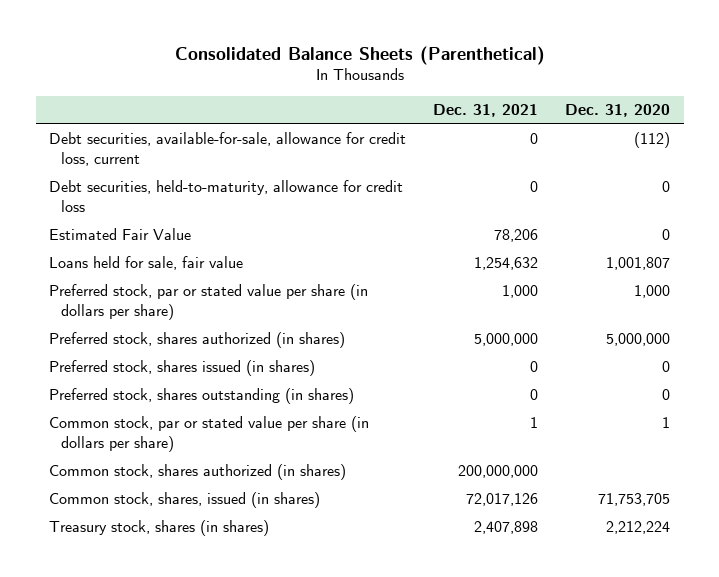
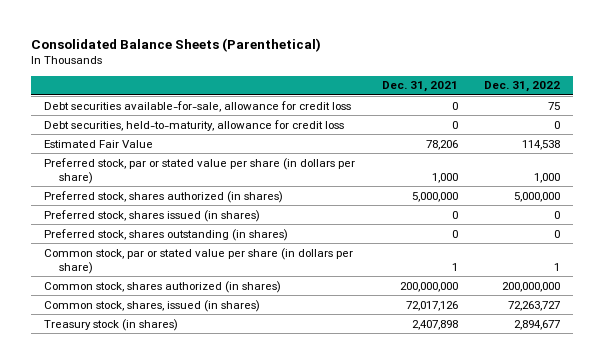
[565,104,671,118] Dec. 31, 2020 -> none
none -> [484,81,561,93] Dec. 31, 2022
[49,132,407,166] Debt securities, available-for-sale, allowance for credit loss, current -> [43,100,351,112] Debt securities available-for-sale, allowance for credit loss
[49,256,244,271] Loans held for sale, fair value -> none
[49,520,270,537] Treasury stock, shares (in shares) -> [43,318,178,331] Treasury stock (in shares)

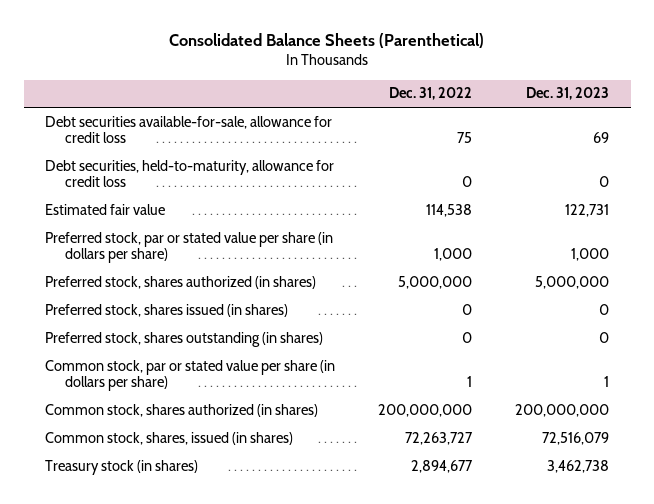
[381,81,458,93] Dec. 31, 2021 -> none
none -> [526,87,610,101] Dec. 31, 2023
[43,139,153,148] Estimated Fair Value -> [45,203,166,215] Estimated fair value

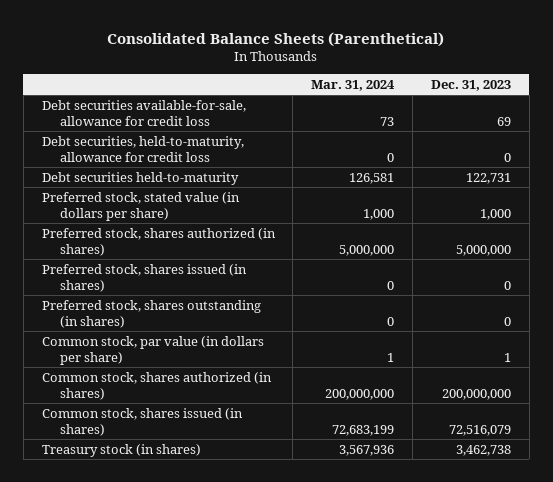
[389,87,473,101] Dec. 31, 2022 -> none
none -> [311,79,396,91] Mar. 31, 2024
[45,203,166,215] Estimated fair value -> [41,171,239,185] Debt securities held-to-maturity
[45,231,334,264] Preferred stock, par or stated value per share (in dollars per share) -> [41,191,240,221] Preferred stock, stated value (in dollars per share)
[45,359,336,392] Common stock, par or stated value per share (in dollars per share) -> [41,335,264,365] Common stock, par value (in dollars per share)
[45,431,294,445] Common stock, shares, issued (in shares) -> [41,407,243,436] Common stock, shares issued (in shares)

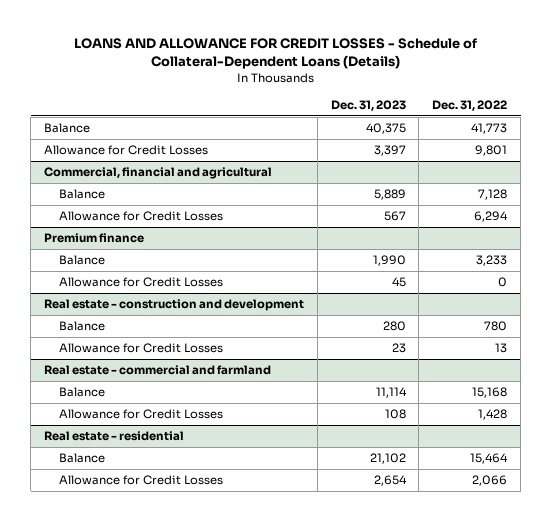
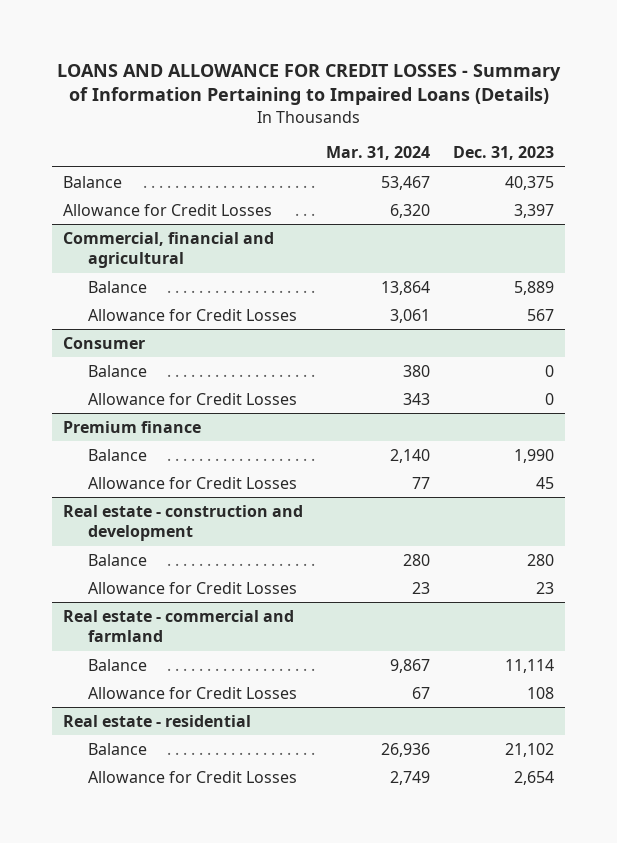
[73,38,477,70] LOANS AND ALLOWANCE FOR CREDIT LOSSES - Schedule of Collateral-Dependent Loans (Details) -> [56,63,561,106] LOANS AND ALLOWANCE FOR CREDIT LOSSES - Summary of Information Pertaining to Impaired Loans (Details)
[432,99,508,111] Dec. 31, 2022 -> none
none -> [326,146,431,161] Mar. 31, 2024
none -> [63,336,146,349] Consumer
none -> [88,364,148,377] Balance
none -> [88,392,298,405] Allowance for Credit Losses

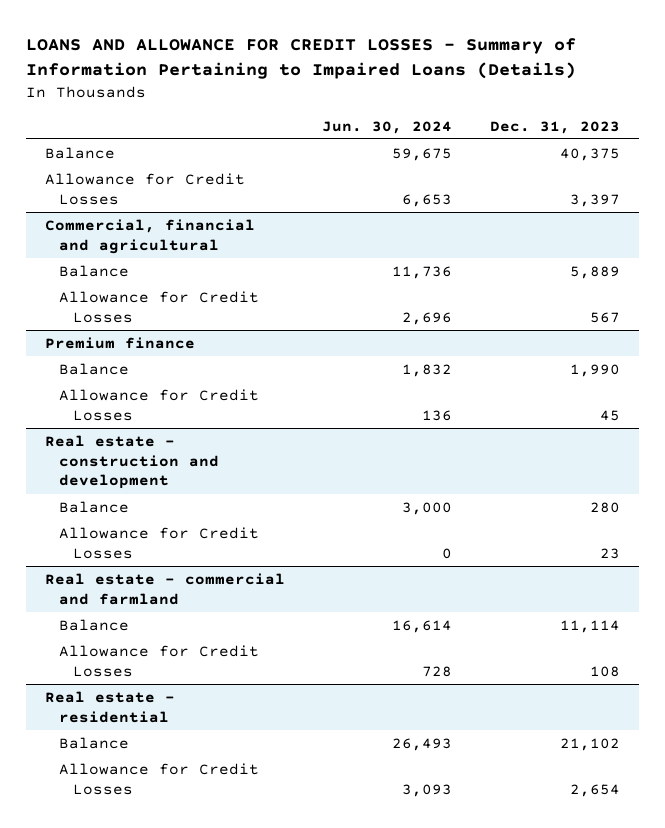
[326,146,431,161] Mar. 31, 2024 -> none
none -> [322,120,453,134] Jun. 30, 2024
[63,336,146,349] Consumer -> none
[88,364,148,377] Balance -> none
[88,392,298,405] Allowance for Credit Losses -> none

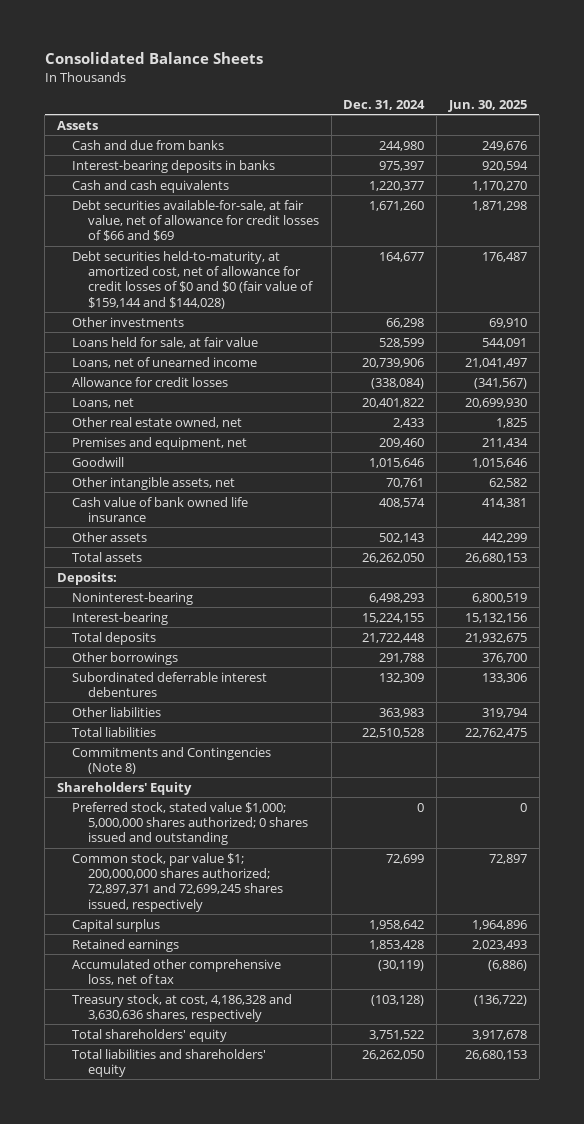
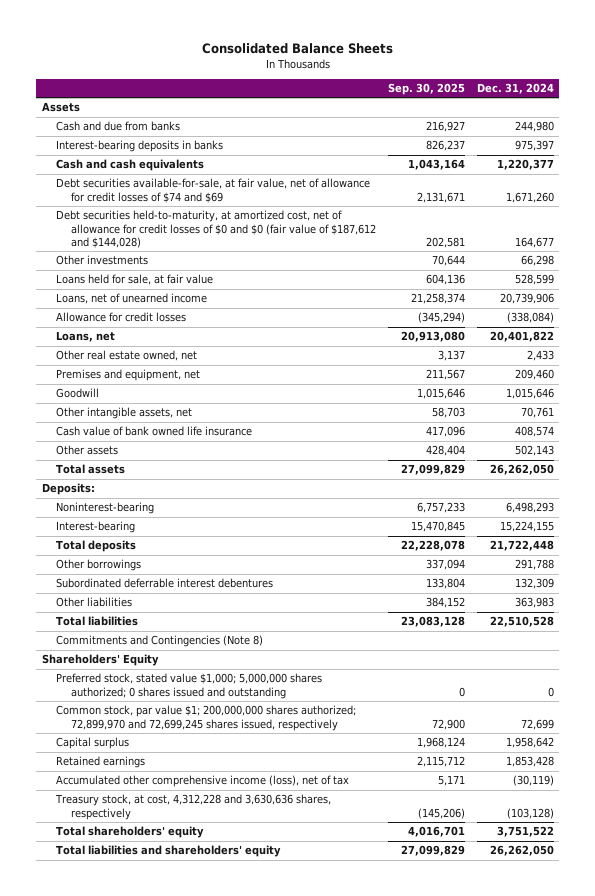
[447,99,527,112] Jun. 30, 2025 -> none
none -> [387,83,465,96] Sep. 30, 2025
[72,199,319,242] Debt securities available-for-sale, at fair value, net of allowance for credit losses of $66 and $69 -> [56,178,371,203] Debt securities available-for-sale, at fair value, net of allowance for credit losses of $74 and $69
[72,250,313,309] Debt securities held-to-maturity, at amortized cost, net of allowance for credit losses of $0 and $0 (fair value of $159,144 and $144,028) -> [56,210,376,249] Debt securities held-to-maturity, at amortized cost, net of allowance for credit losses of $0 and $0 (fair value of $187,612 and $144,028)
[72,852,283,912] Common stock, par value $1; 200,000,000 shares authorized; 72,897,371 and 72,699,245 shares issued, respectively -> [56,705,357,731] Common stock, par value $1; 200,000,000 shares authorized; 72,899,970 and 72,699,245 shares issued, respectively
[72,958,282,985] Accumulated other comprehensive loss, net of tax -> [56,775,350,788] Accumulated other comprehensive income (loss), net of tax
[72,993,293,1022] Treasury stock, at cost, 4,186,328 and 3,630,636 shares, respectively -> [55,794,332,820] Treasury stock, at cost, 4,312,228 and 3,630,636 shares, respectively

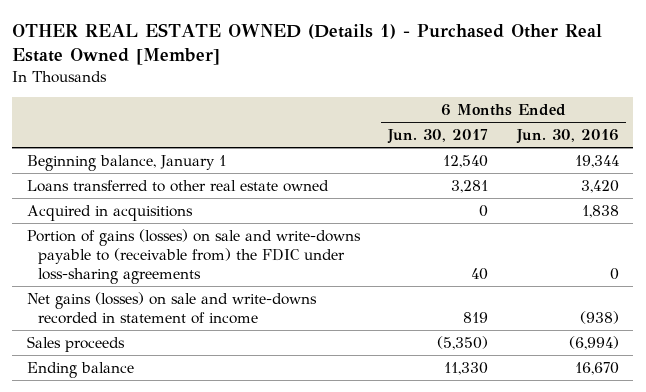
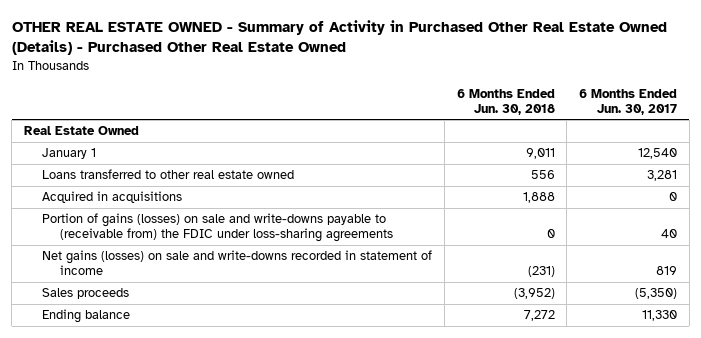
[12,22,603,65] OTHER REAL ESTATE OWNED (Details 1) - Purchased Other Real Estate Owned [Member] -> [11,19,667,56] OTHER REAL ESTATE OWNED - Summary of Activity in Purchased Other Real Estate Owned (Details) - Purchased Other Real Estate Owned
[515,129,619,145] Jun. 30, 2016 -> none
none -> [456,88,555,116] 6 Months Ended Jun. 30, 2018
none -> [23,126,139,136] Real Estate Owned
[26,154,226,171] Beginning balance, January 1 -> [42,148,97,160] January 1

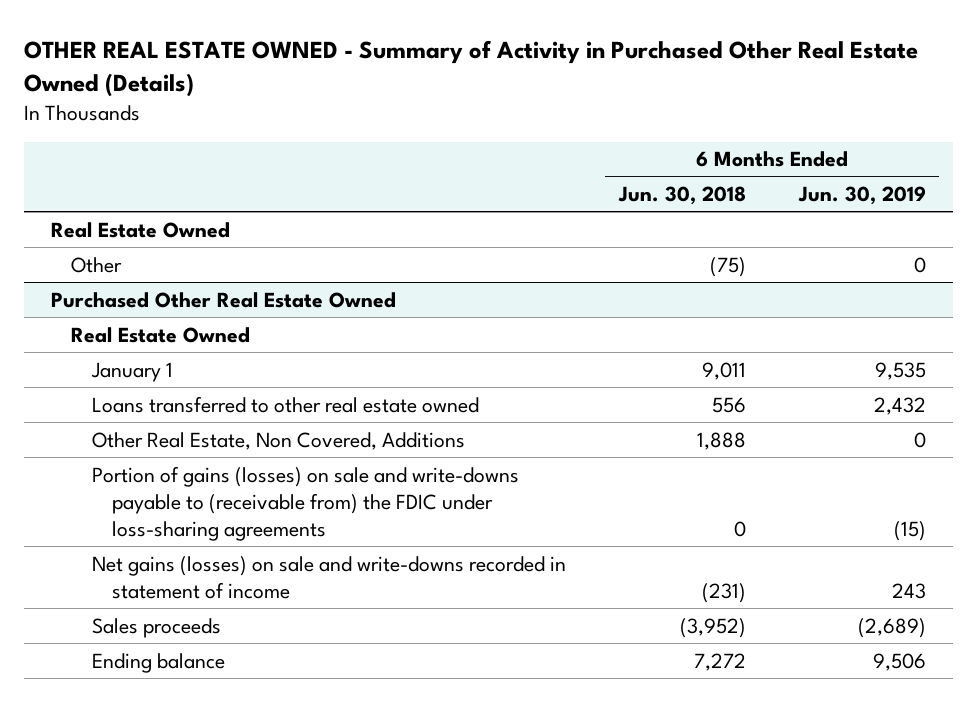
[11,19,667,56] OTHER REAL ESTATE OWNED - Summary of Activity in Purchased Other Real Estate Owned (Details) - Purchased Other Real Estate Owned -> [24,39,919,97] OTHER REAL ESTATE OWNED - Summary of Activity in Purchased Other Real Estate Owned (Details)
[578,88,677,116] 6 Months Ended Jun. 30, 2017 -> none
none -> [797,186,926,206] Jun. 30, 2019
none -> [71,256,123,273] Other
none -> [50,291,396,308] Purchased Other Real Estate Owned
none -> [71,326,251,343] Real Estate Owned
[42,191,183,204] Acquired in acquisitions -> [91,431,465,450] Other Real Estate, Non Covered, Additions

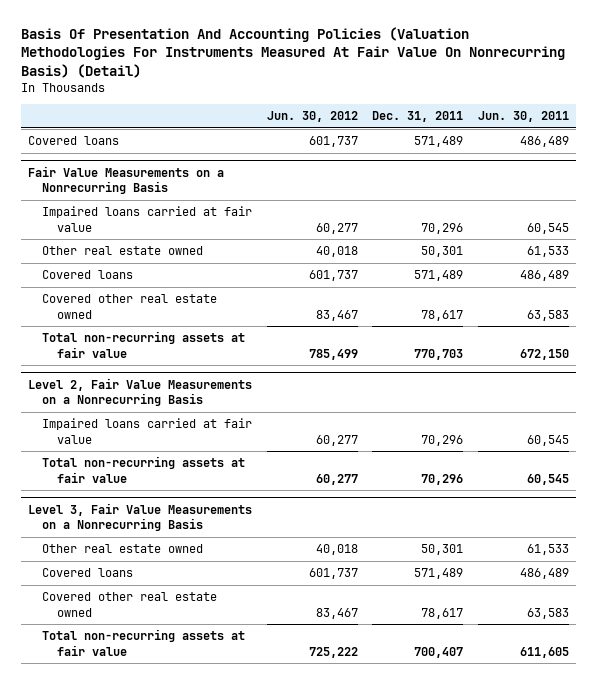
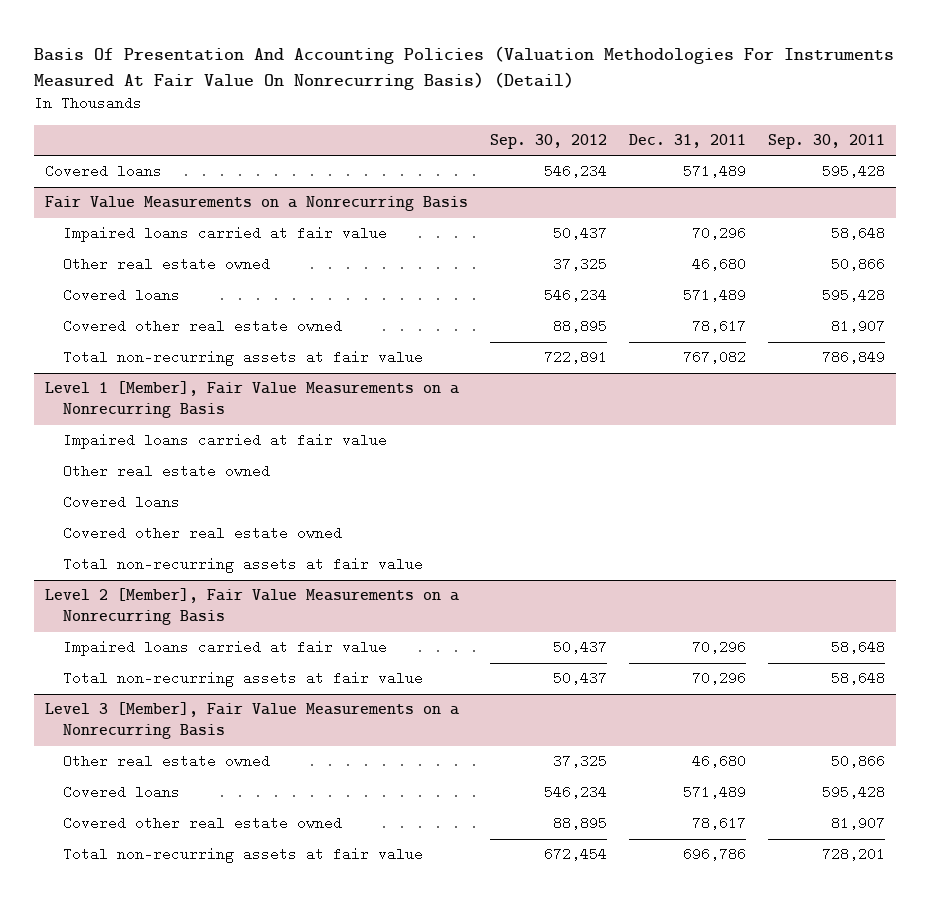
[266,111,358,123] Jun. 30, 2012 -> none
[477,111,569,123] Jun. 30, 2011 -> none
none -> [489,134,607,150] Sep. 30, 2012
none -> [768,134,886,150] Sep. 30, 2011
[421,246,464,258] 50,301 -> [692,257,747,272] 46,680
[414,348,464,360] 770,703 -> [683,350,747,365] 767,082
none -> [44,381,459,419] Level 1 [Member], Fair Value Measurements on a Nonrecurring Basis
none -> [62,433,387,450] Impaired loans carried at fair value
none -> [62,464,270,479] Other real estate owned
none -> [62,495,180,510] Covered loans
none -> [62,526,342,541] Covered other real estate owned
none -> [62,557,423,574] Total non-recurring assets at fair value
[27,377,252,407] Level 2, Fair Value Measurements on a Nonrecurring Basis -> [44,588,459,626] Level 2 [Member], Fair Value Measurements on a Nonrecurring Basis
[27,502,252,532] Level 3, Fair Value Measurements on a Nonrecurring Basis -> [44,702,459,740] Level 3 [Member], Fair Value Measurements on a Nonrecurring Basis
[421,544,464,556] 50,301 -> [692,754,747,769] 46,680
[414,646,464,658] 700,407 -> [683,847,747,862] 696,786

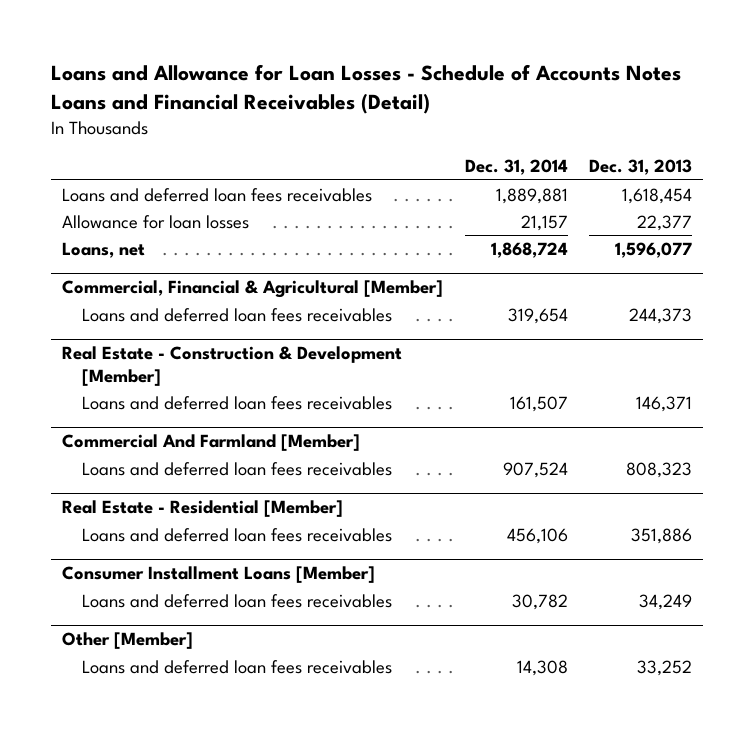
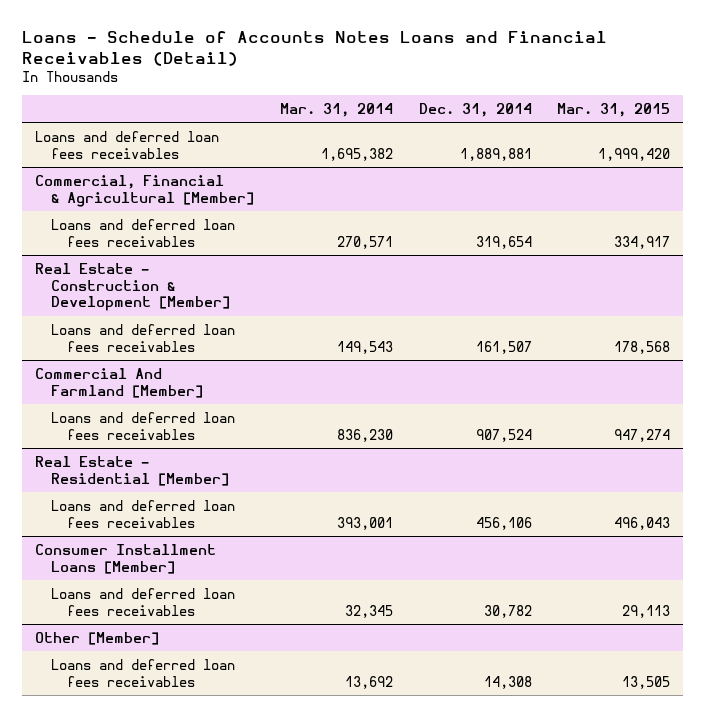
[51,63,682,114] Loans and Allowance for Loan Losses - Schedule of Accounts Notes Loans and Financial Receivables (Detail) -> [22,31,608,66] Loans - Schedule of Accounts Notes Loans and Financial Receivables (Detail)
[589,159,693,176] Dec. 31, 2013 -> none
none -> [279,102,393,117] Mar. 31, 2014
none -> [557,102,671,117] Mar. 31, 2015
[61,214,249,229] Allowance for loan losses -> none
[61,241,145,258] Loans, net -> none

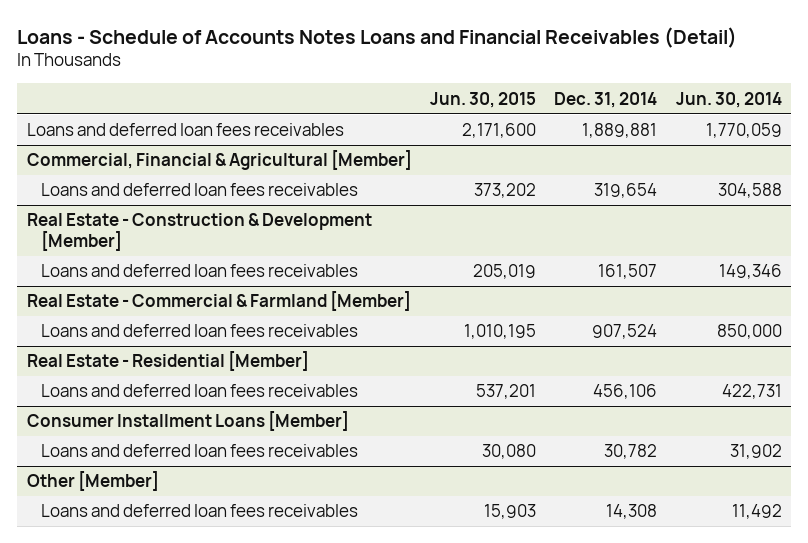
[279,102,393,117] Mar. 31, 2014 -> none
[557,102,671,117] Mar. 31, 2015 -> none
none -> [430,91,537,108] Jun. 30, 2015
none -> [675,91,782,108] Jun. 30, 2014
[35,367,204,398] Commercial And Farmland [Member] -> [26,291,411,312] Real Estate - Commercial & Farmland [Member]

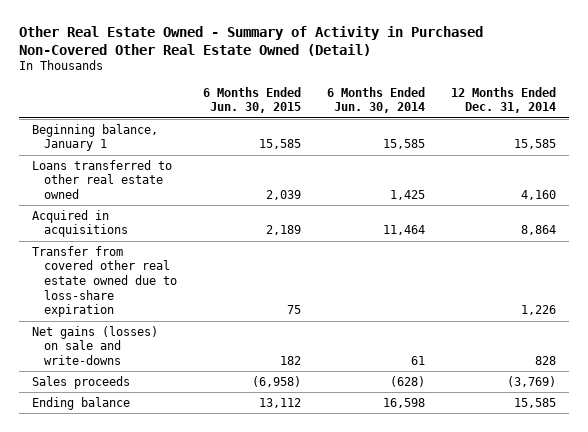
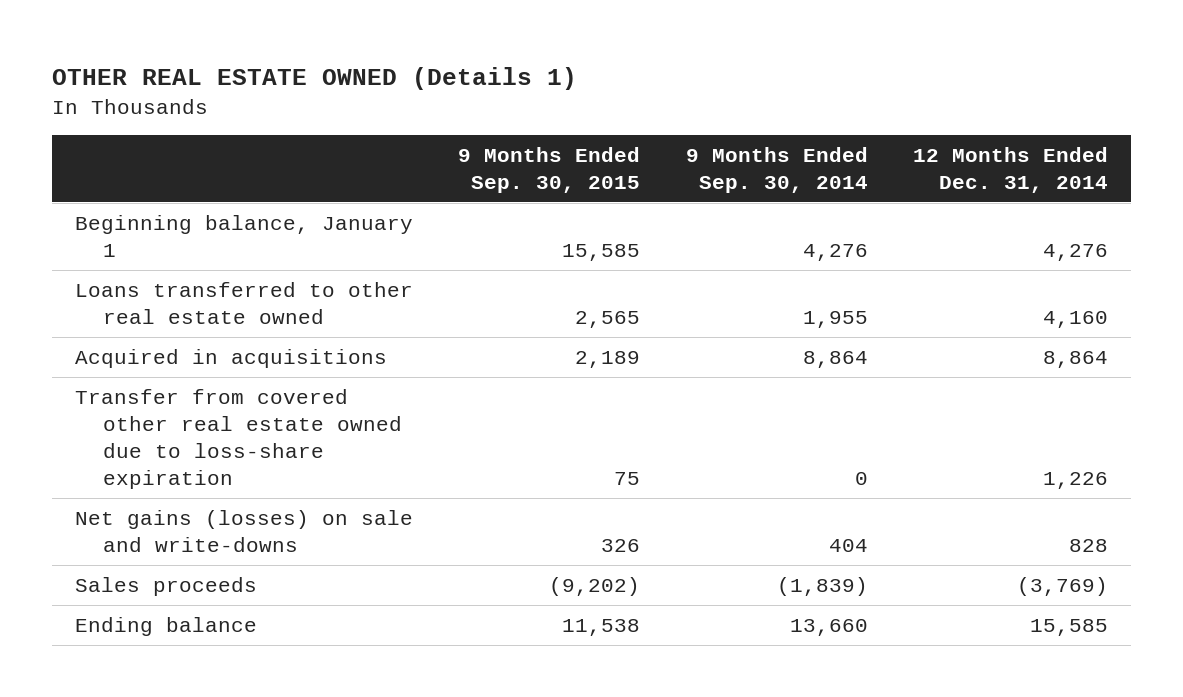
[19,25,484,56] Other Real Estate Owned - Summary of Activity in Purchased Non-Covered Other Real Estate Owned (Detail) -> [52,67,578,91] OTHER REAL ESTATE OWNED (Details 1)
[203,86,302,114] 6 Months Ended Jun. 30, 2015 -> none
[327,86,426,114] 6 Months Ended Jun. 30, 2014 -> none
none -> [458,146,641,193] 9 Months Ended Sep. 30, 2015
none -> [685,146,868,193] 9 Months Ended Sep. 30, 2014
[514,139,557,150] 15,585 -> [1043,243,1109,261] 4,276

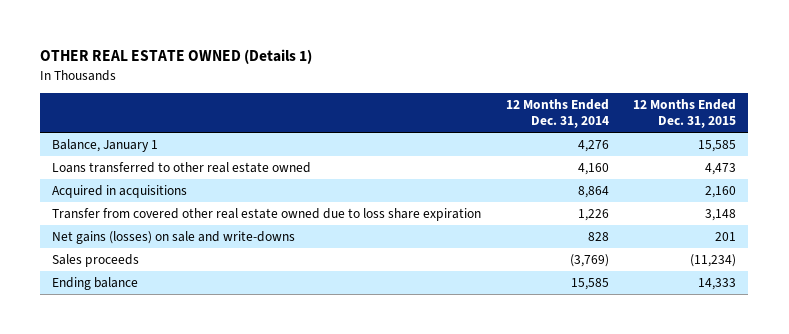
[458,146,641,193] 9 Months Ended Sep. 30, 2015 -> none
[685,146,868,193] 9 Months Ended Sep. 30, 2014 -> none
none -> [633,98,737,129] 12 Months Ended Dec. 31, 2015
[74,214,413,257] Beginning balance, January 1 -> [52,138,159,152] Balance, January 1
[74,388,403,490] Transfer from covered other real estate owned due to loss-share expiration -> [52,207,482,221] Transfer from covered other real estate owned due to loss share expiration

